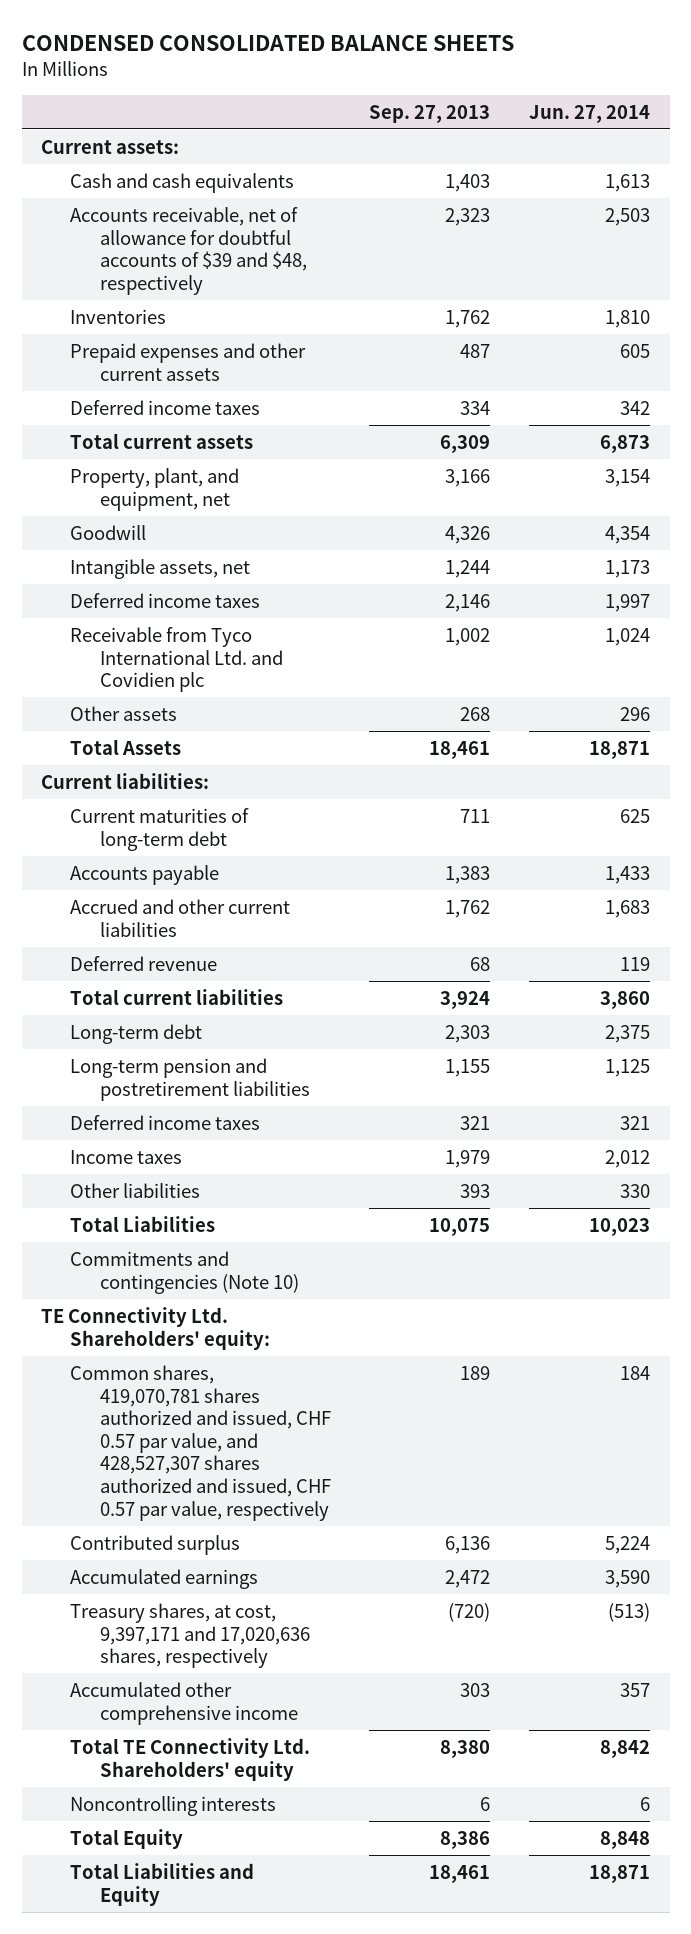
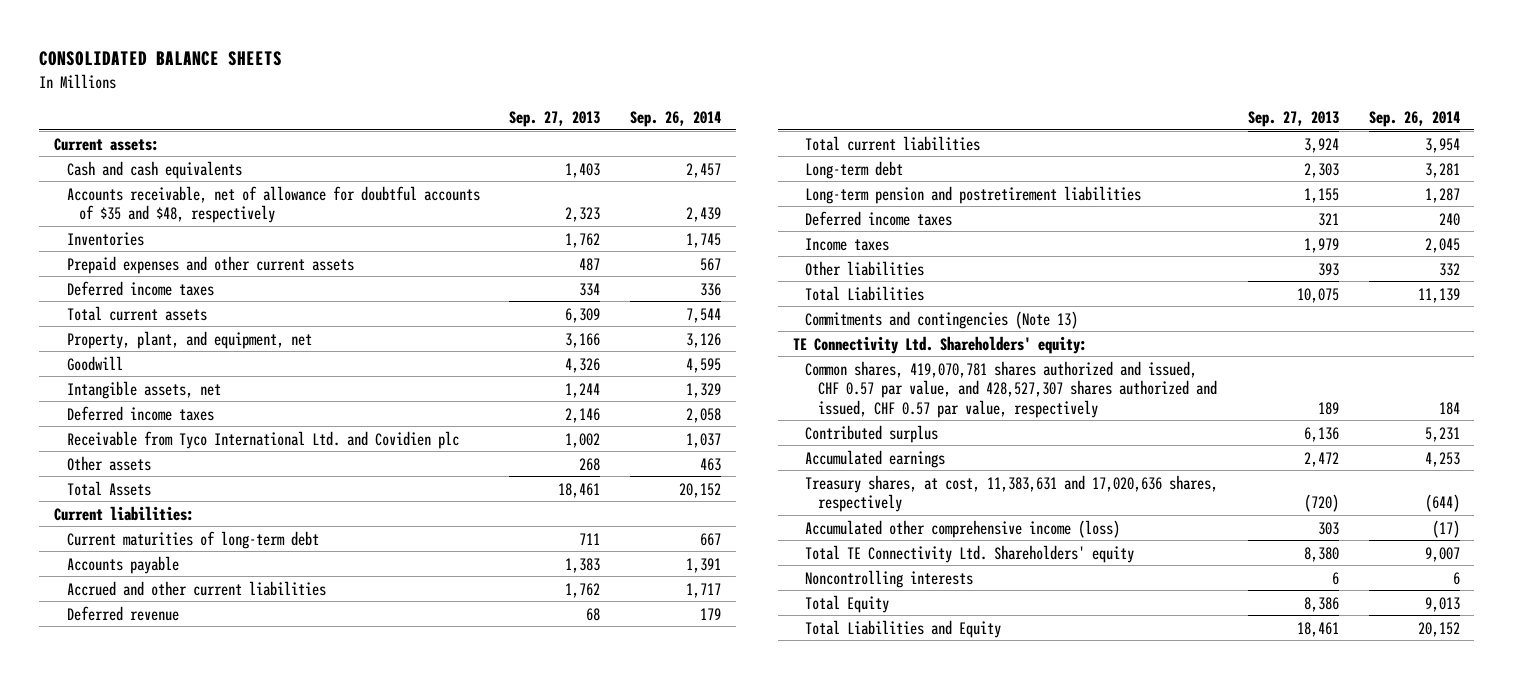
[21,34,514,51] CONDENSED CONSOLIDATED BALANCE SHEETS -> [39,51,283,67] CONSOLIDATED BALANCE SHEETS
[529,104,651,123] Jun. 27, 2014 -> none
none -> [630,111,722,128] Sep. 26, 2014
[70,206,307,295] Accounts receivable, net of allowance for doubtful accounts of $39 and $48, respectively -> [66,185,480,224] Accounts receivable, net of allowance for doubtful accounts of $35 and $48, respectively
[70,1250,299,1294] Commitments and contingencies (Note 10) -> [805,310,1079,329] Commitments and contingencies (Note 13)
[70,1602,310,1669] Treasury shares, at cost, 9,397,171 and 17,020,636 shares, respectively -> [805,474,1219,513] Treasury shares, at cost, 11,383,631 and 17,020,636 shares, respectively
[70,1681,298,1725] Accumulated other comprehensive income -> [805,519,1121,538] Accumulated other comprehensive income (loss)

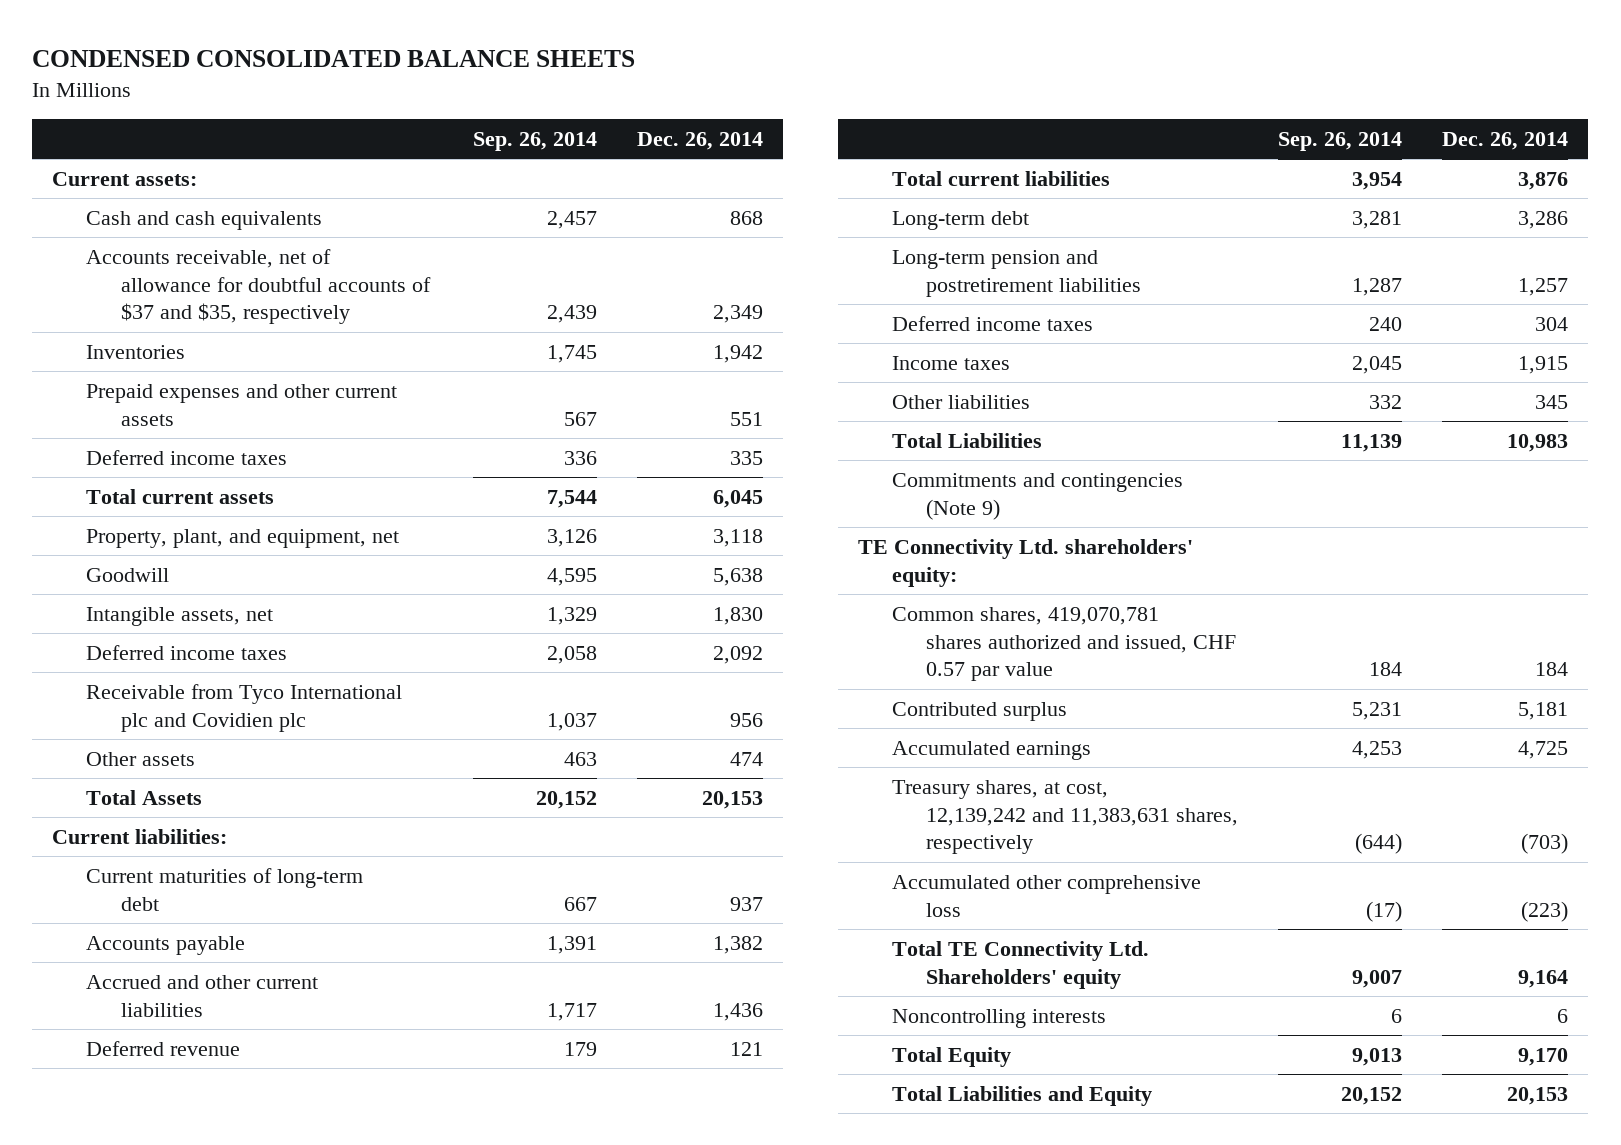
[39,51,283,67] CONSOLIDATED BALANCE SHEETS -> [32,49,636,67] CONDENSED CONSOLIDATED BALANCE SHEETS
[509,111,601,128] Sep. 27, 2013 -> none
none -> [636,131,763,150] Dec. 26, 2014
[66,185,480,224] Accounts receivable, net of allowance for doubtful accounts of $35 and $48, respectively -> [86,248,431,325] Accounts receivable, net of allowance for doubtful accounts of $37 and $35, respectively
[66,430,459,449] Receivable from Tyco International Ltd. and Covidien plc -> [86,683,403,732] Receivable from Tyco International plc and Covidien plc
[805,310,1079,329] Commitments and contingencies (Note 13) -> [892,472,1184,520] Commitments and contingencies (Note 9)
[792,335,1087,354] TE Connectivity Ltd. Shareholders' equity: -> [858,538,1194,587] TE Connectivity Ltd. shareholders' equity:
[805,360,1217,418] Common shares, 419,070,781 shares authorized and issued, CHF 0.57 par value, and 428,527,307 shares authorized and issued, CHF 0.57 par value, respectively -> [892,606,1237,682] Common shares, 419,070,781 shares authorized and issued, CHF 0.57 par value
[805,474,1219,513] Treasury shares, at cost, 11,383,631 and 17,020,636 shares, respectively -> [892,779,1239,855] Treasury shares, at cost, 12,139,242 and 11,383,631 shares, respectively
[805,519,1121,538] Accumulated other comprehensive income (loss) -> [892,874,1202,917] Accumulated other comprehensive loss

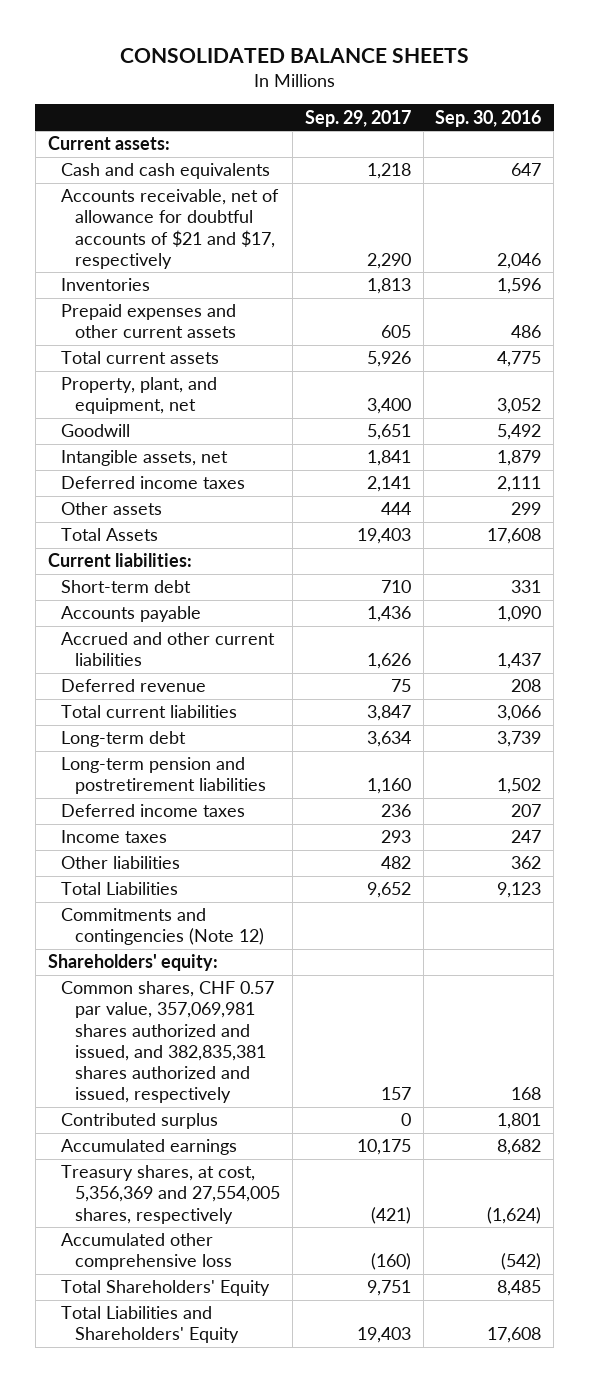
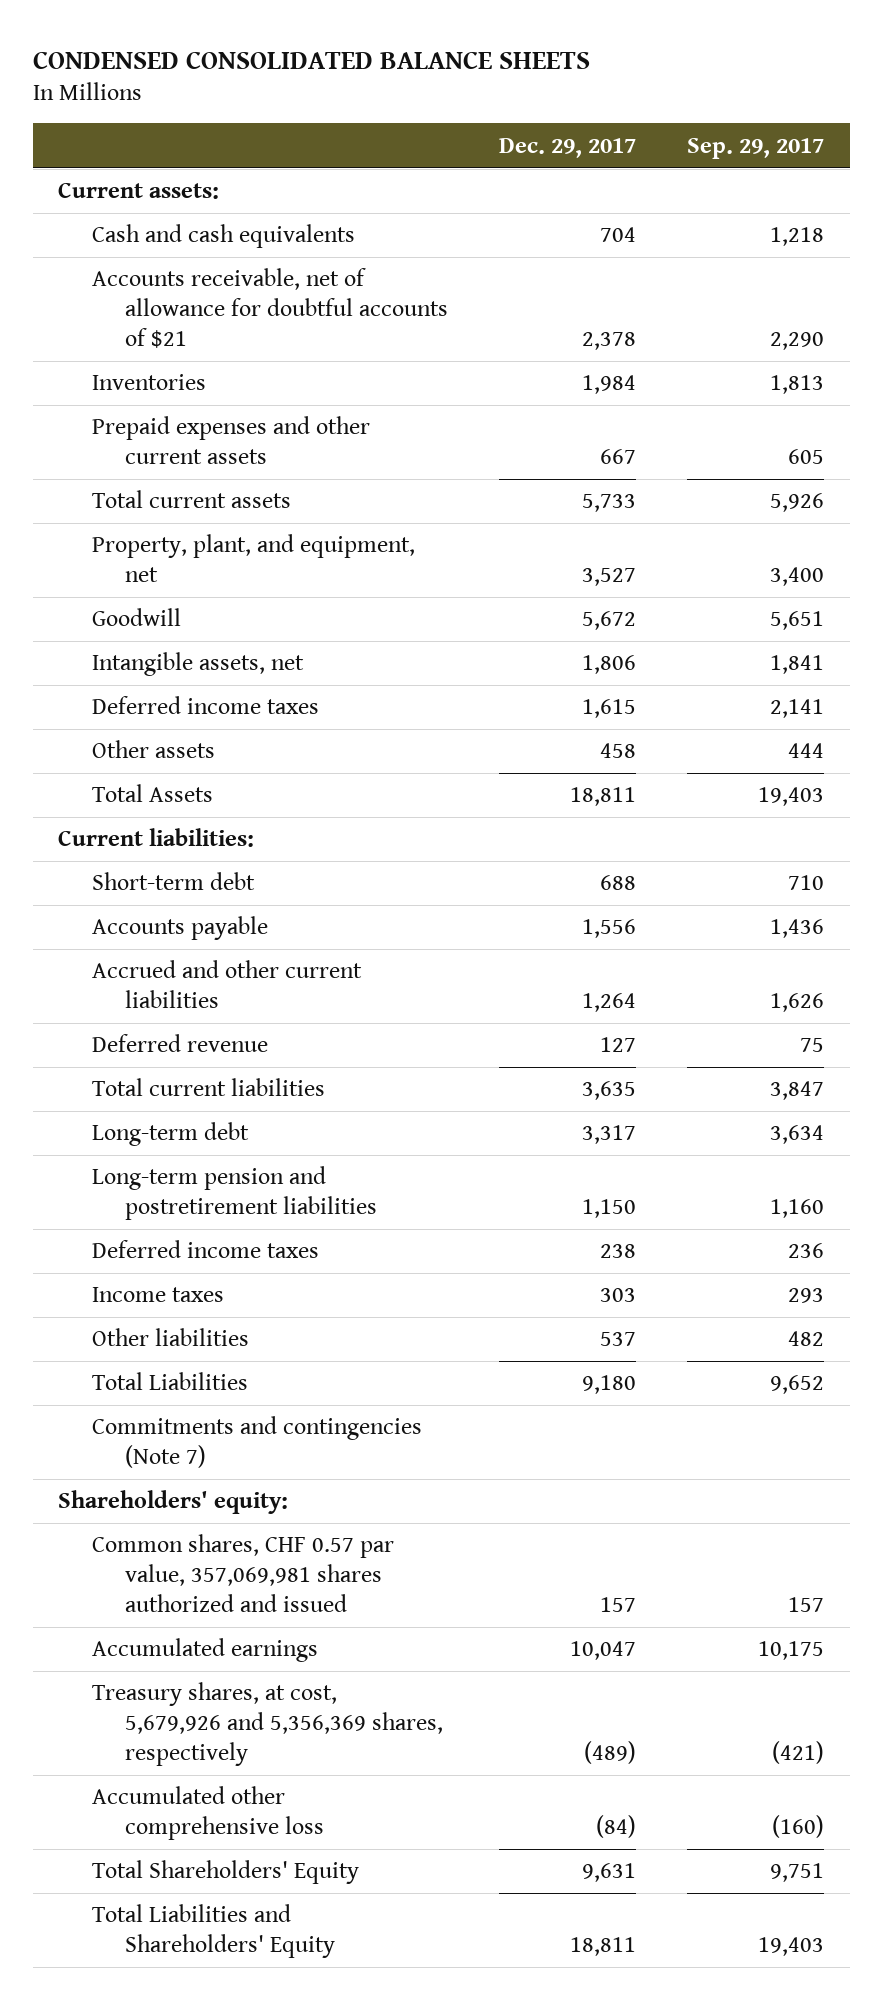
[119,47,469,63] CONSOLIDATED BALANCE SHEETS -> [32,50,590,69] CONDENSED CONSOLIDATED BALANCE SHEETS
[435,109,542,127] Sep. 30, 2016 -> none
none -> [499,137,637,158] Dec. 29, 2017
[61,189,280,269] Accounts receivable, net of allowance for doubtful accounts of $21 and $17, respectively -> [91,268,449,349] Accounts receivable, net of allowance for doubtful accounts of $21
[61,908,265,946] Commitments and contingencies (Note 12) -> [91,1416,422,1469] Commitments and contingencies (Note 7)
[61,1113,219,1130] Contributed surplus -> none
[61,981,275,1104] Common shares, CHF 0.57 par value, 357,069,981 shares authorized and issued, and 382,835,381 shares authorized and issued, respectively -> [91,1534,394,1613] Common shares, CHF 0.57 par value, 357,069,981 shares authorized and issued
[61,1165,281,1224] Treasury shares, at cost, 5,356,369 and 27,554,005 shares, respectively -> [91,1682,444,1767] Treasury shares, at cost, 5,679,926 and 5,356,369 shares, respectively

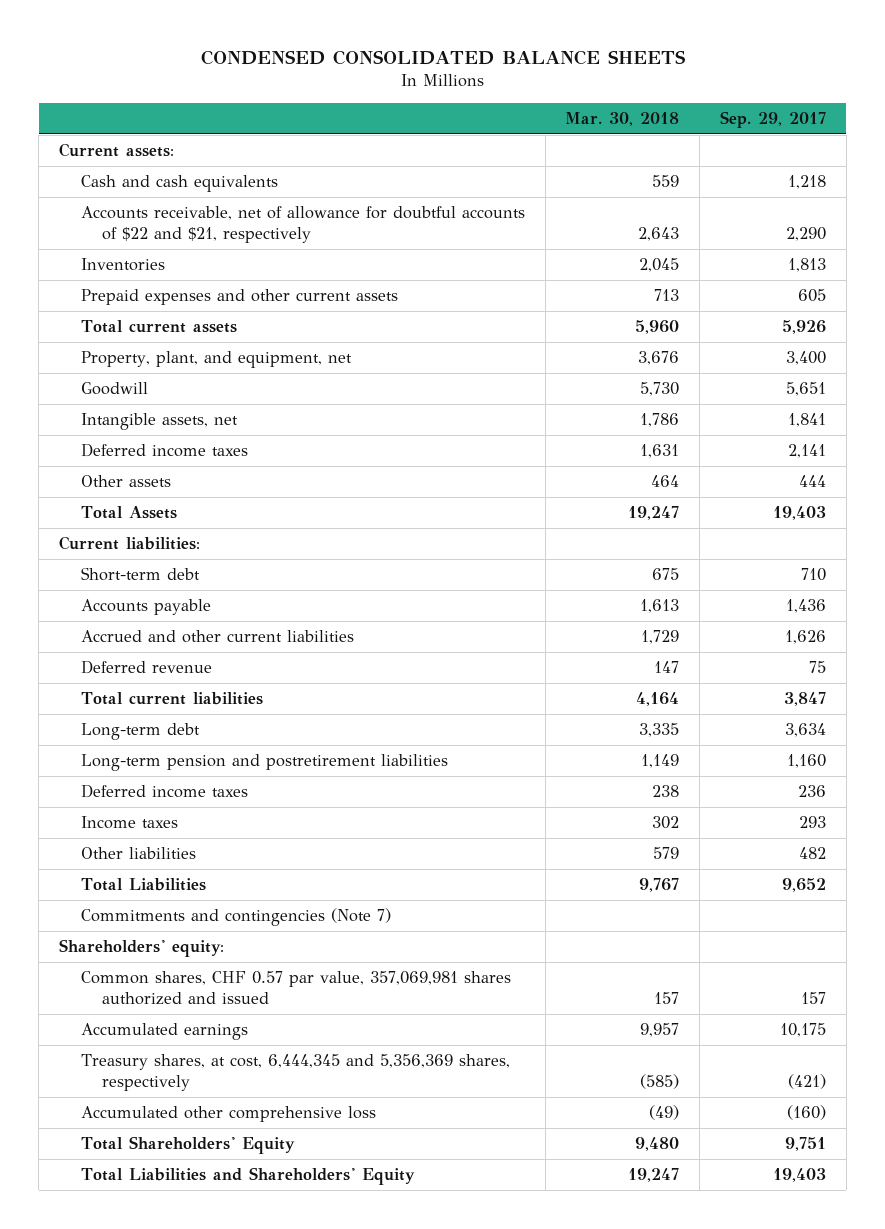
[499,137,637,158] Dec. 29, 2017 -> none
none -> [565,111,680,126] Mar. 30, 2018
[91,268,449,349] Accounts receivable, net of allowance for doubtful accounts of $21 -> [80,206,525,243] Accounts receivable, net of allowance for doubtful accounts of $22 and $21, respectively
[91,1682,444,1767] Treasury shares, at cost, 5,679,926 and 5,356,369 shares, respectively -> [80,1054,510,1091] Treasury shares, at cost, 6,444,345 and 5,356,369 shares, respectively

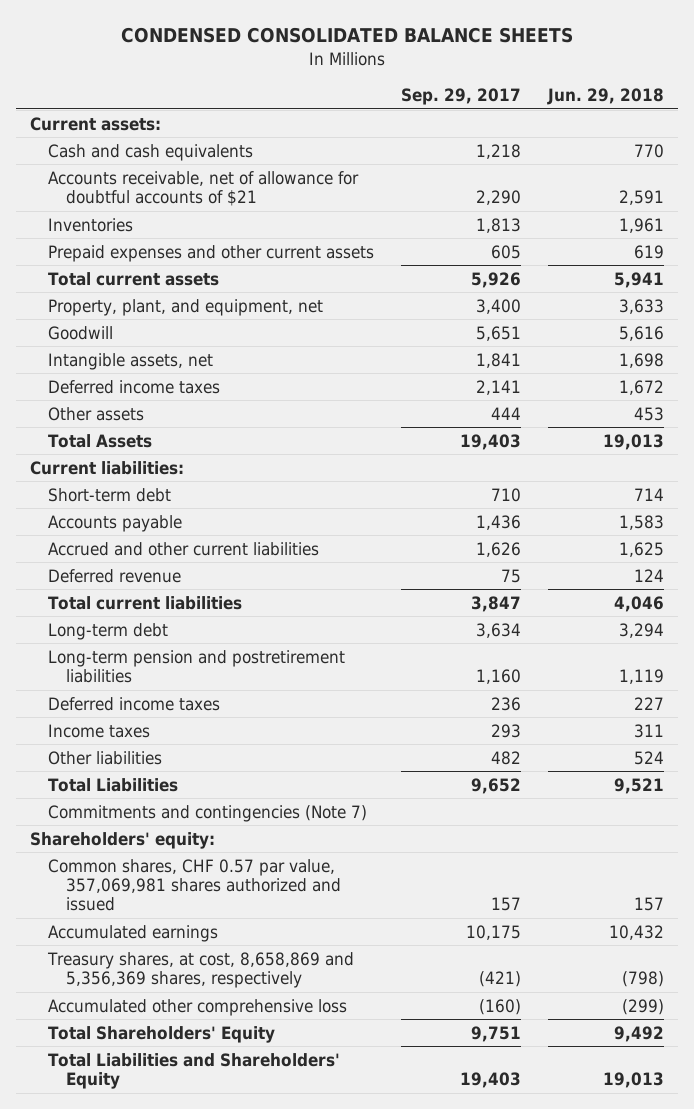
[565,111,680,126] Mar. 30, 2018 -> none
none -> [547,88,665,106] Jun. 29, 2018
[80,206,525,243] Accounts receivable, net of allowance for doubtful accounts of $22 and $21, respectively -> [47,170,359,207] Accounts receivable, net of allowance for doubtful accounts of $21
[80,1054,510,1091] Treasury shares, at cost, 6,444,345 and 5,356,369 shares, respectively -> [46,951,354,989] Treasury shares, at cost, 8,658,869 and 5,356,369 shares, respectively

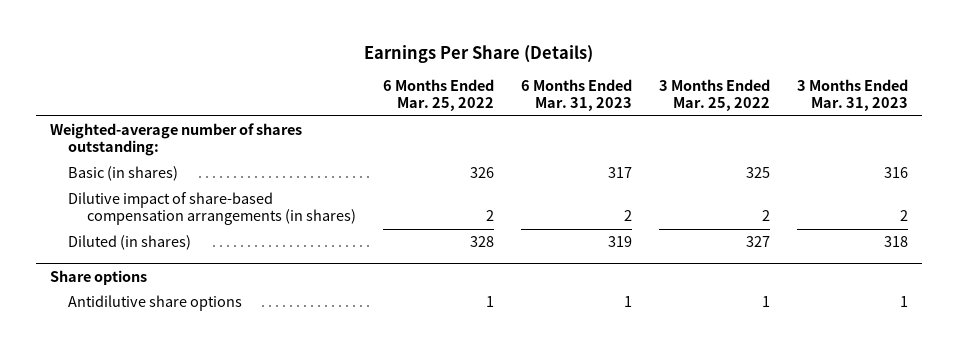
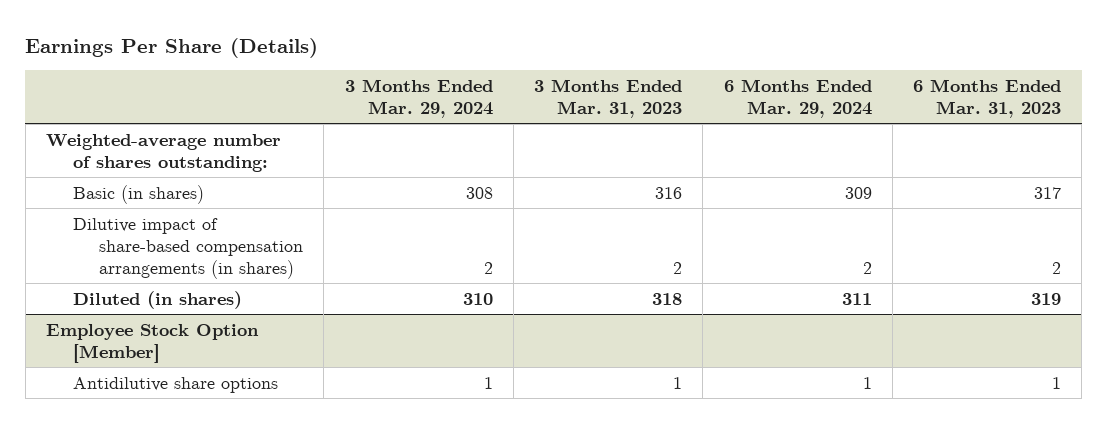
[383,79,495,112] 6 Months Ended Mar. 25, 2022 -> none
[659,79,771,112] 3 Months Ended Mar. 25, 2022 -> none
none -> [344,78,493,118] 3 Months Ended Mar. 29, 2024
none -> [723,78,872,118] 6 Months Ended Mar. 29, 2024
[49,269,147,285] Share options -> [46,323,260,363] Employee Stock Option [Member]

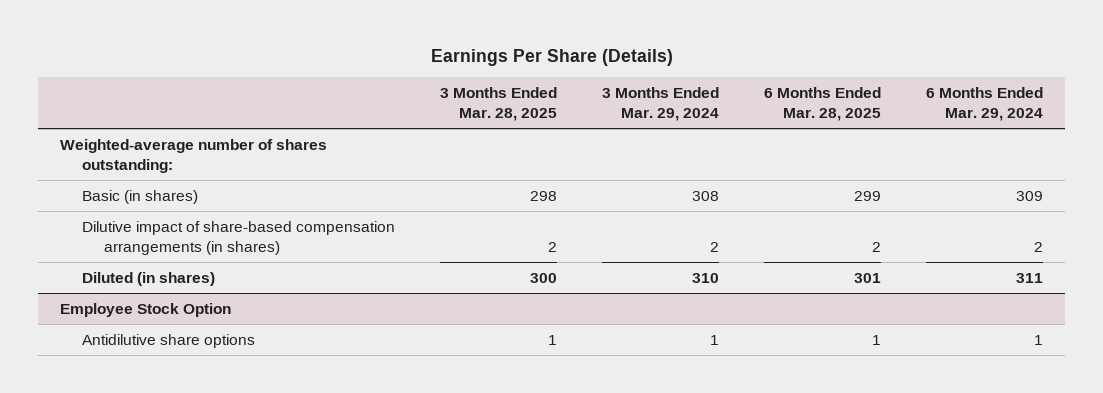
[534,78,683,118] 3 Months Ended Mar. 31, 2023 -> none
[913,78,1062,118] 6 Months Ended Mar. 31, 2023 -> none
none -> [440,87,558,121] 3 Months Ended Mar. 28, 2025
none -> [763,87,881,121] 6 Months Ended Mar. 28, 2025
[46,323,260,363] Employee Stock Option [Member] -> [60,302,232,317] Employee Stock Option

